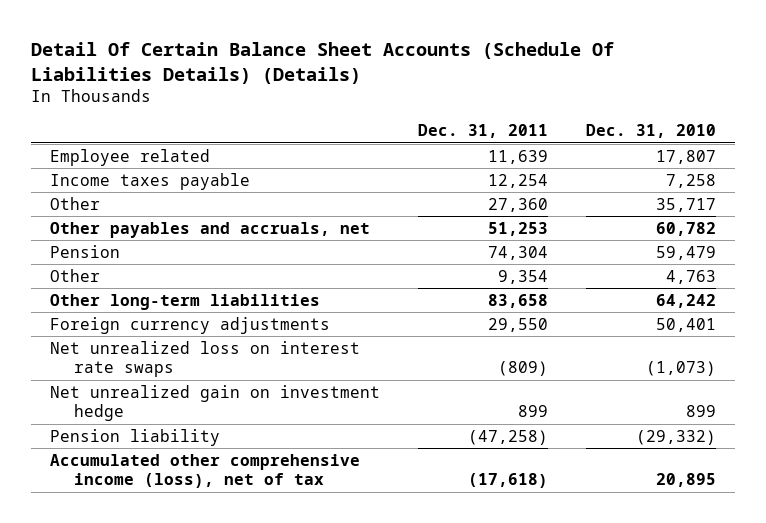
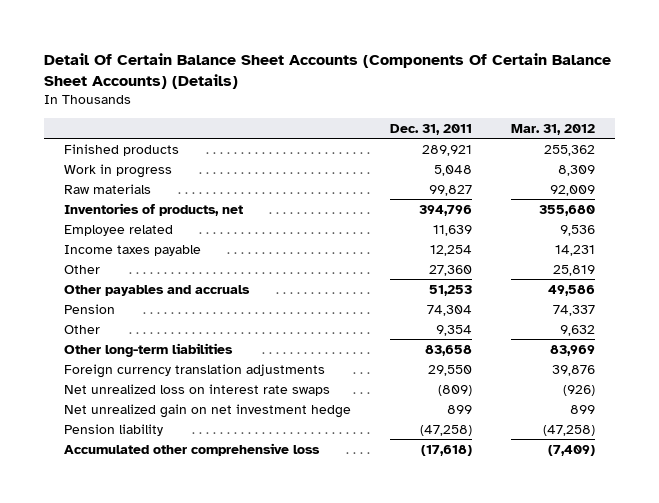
[31,41,615,84] Detail Of Certain Balance Sheet Accounts (Schedule Of Liabilities Details) (Details) -> [44,53,612,90] Detail Of Certain Balance Sheet Accounts (Components Of Certain Balance Sheet Accounts) (Details)
[586,124,717,139] Dec. 31, 2010 -> none
none -> [511,123,596,135] Mar. 31, 2012
none -> [63,143,179,156] Finished products
none -> [63,163,172,178] Work in progress
none -> [63,183,151,194] Raw materials
none -> [63,202,243,216] Inventories of products, net
[50,221,371,238] Other payables and accruals, net -> [63,284,250,296] Other payables and accruals
[50,316,331,334] Foreign currency adjustments -> [63,363,325,378] Foreign currency translation adjustments
[50,384,381,422] Net unrealized gain on investment hedge -> [63,403,351,418] Net unrealized gain on net investment hedge
[50,453,361,489] Accumulated other comprehensive income (loss), net of tax -> [63,442,320,456] Accumulated other comprehensive loss

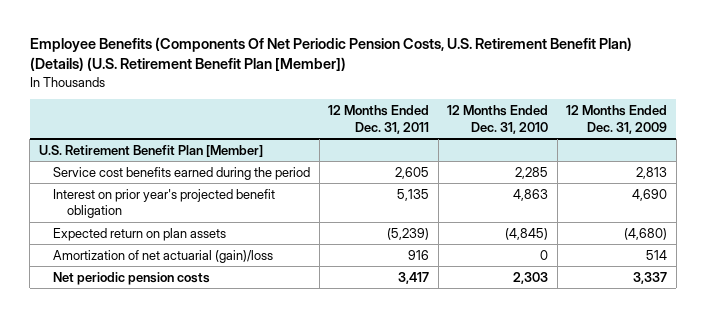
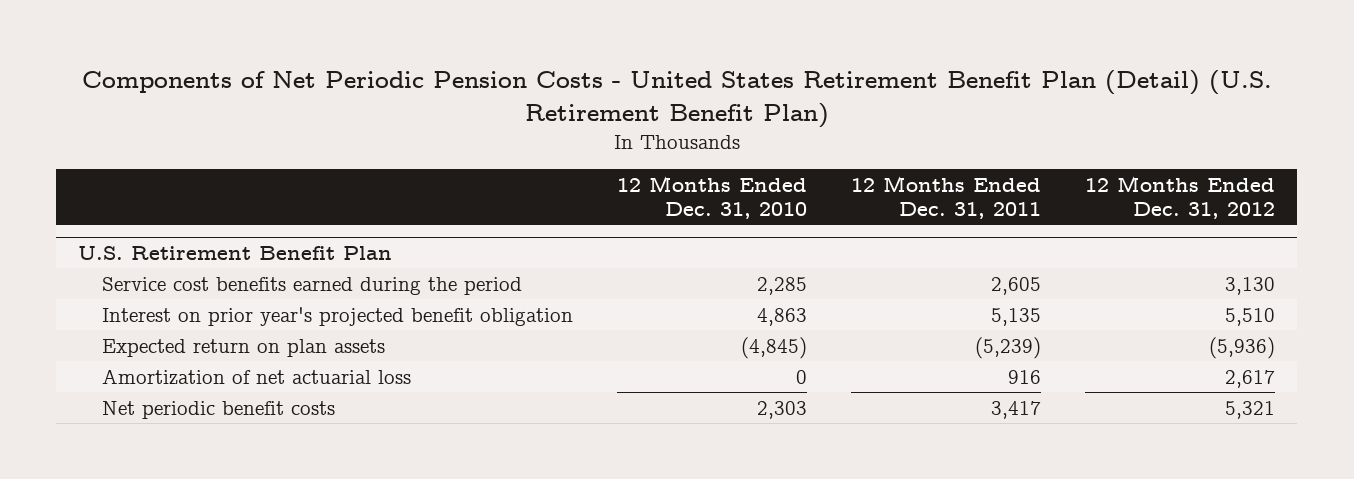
[29,37,632,72] Employee Benefits (Components Of Net Periodic Pension Costs, U.S. Retirement Benefit Plan) (Details) (U.S. Retirement Benefit Plan [Member]) -> [81,70,1272,128] Components of Net Periodic Pension Costs - United States Retirement Benefit Plan (Detail) (U.S. Retirement Benefit Plan)
[566,105,668,134] 12 Months Ended Dec. 31, 2009 -> none
none -> [1085,175,1276,220] 12 Months Ended Dec. 31, 2012
[38,144,263,157] U.S. Retirement Benefit Plan [Member] -> [78,245,393,260] U.S. Retirement Benefit Plan
[52,249,273,263] Amortization of net actuarial (gain)/loss -> [102,368,412,385] Amortization of net actuarial loss
[52,271,210,285] Net periodic pension costs -> [102,400,336,419] Net periodic benefit costs

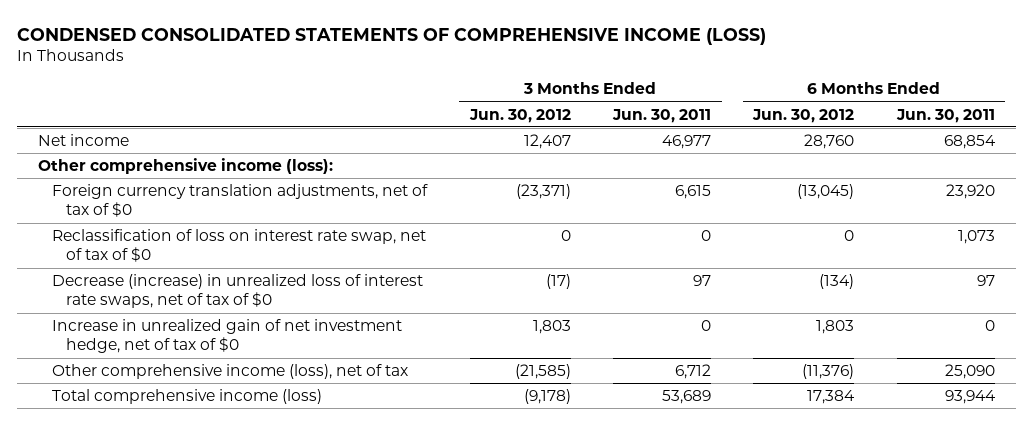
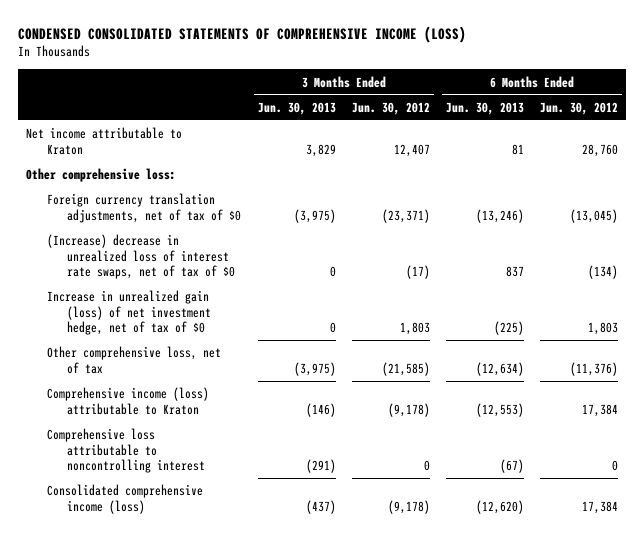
[611,108,711,123] Jun. 30, 2011 -> none
[895,108,995,123] Jun. 30, 2011 -> none
none -> [257,101,336,115] Jun. 30, 2013
none -> [445,101,524,115] Jun. 30, 2013
[38,133,130,146] Net income -> [26,127,183,155] Net income attributable to Kraton
[38,157,334,174] Other comprehensive income (loss): -> [26,168,177,183] Other comprehensive loss:
[52,228,427,263] Reclassification of loss on interest rate swap, net of tax of $0 -> none
[52,273,424,309] Decrease (increase) in unrealized loss of interest rate swaps, net of tax of $0 -> [46,234,236,280] (Increase) decrease in unrealized loss of interest rate swaps, net of tax of $0
[52,318,403,354] Increase in unrealized gain of net investment hedge, net of tax of $0 -> [46,290,212,336] Increase in unrealized gain (loss) of net investment hedge, net of tax of $0
[52,363,409,379] Other comprehensive income (loss), net of tax -> [46,346,221,374] Other comprehensive loss, net of tax
none -> [46,387,209,415] Comprehensive income (loss) attributable to Kraton
none -> [46,428,206,474] Comprehensive loss attributable to noncontrolling interest
[52,388,323,404] Total comprehensive income (loss) -> [46,484,203,514] Consolidated comprehensive income (loss)

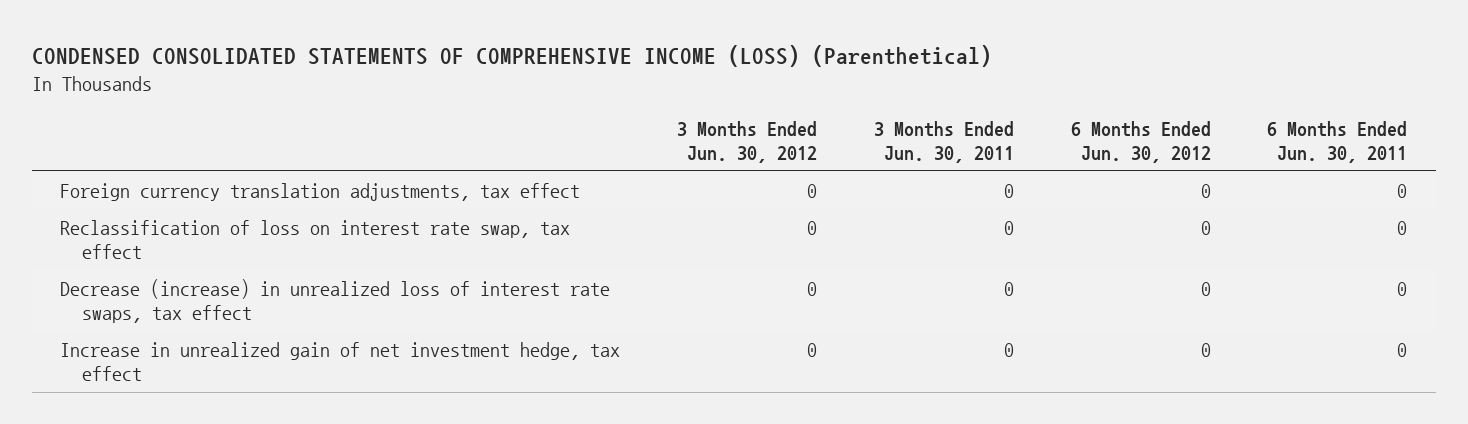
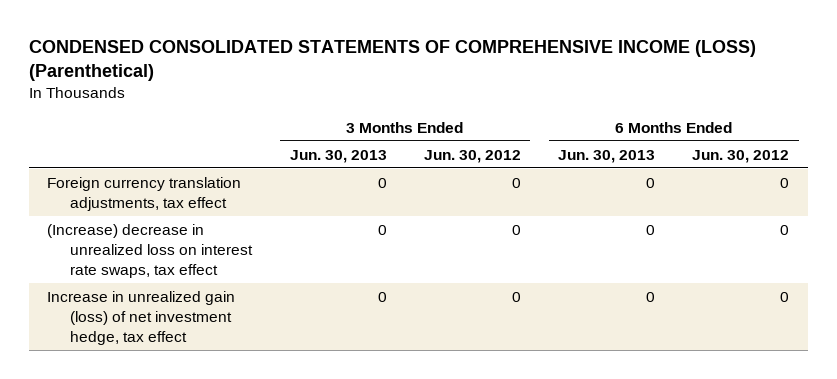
[873,121,1014,164] 3 Months Ended Jun. 30, 2011 -> none
[1267,121,1408,164] 6 Months Ended Jun. 30, 2011 -> none
none -> [289,149,387,163] Jun. 30, 2013
none -> [558,149,656,163] Jun. 30, 2013
[60,219,571,259] Reclassification of loss on interest rate swap, tax effect -> none
[60,278,611,323] Decrease (increase) in unrealized loss of interest rate swaps, tax effect -> [47,223,254,278] (Increase) decrease in unrealized loss on interest rate swaps, tax effect
[60,341,621,381] Increase in unrealized gain of net investment hedge, tax effect -> [47,290,236,345] Increase in unrealized gain (loss) of net investment hedge, tax effect

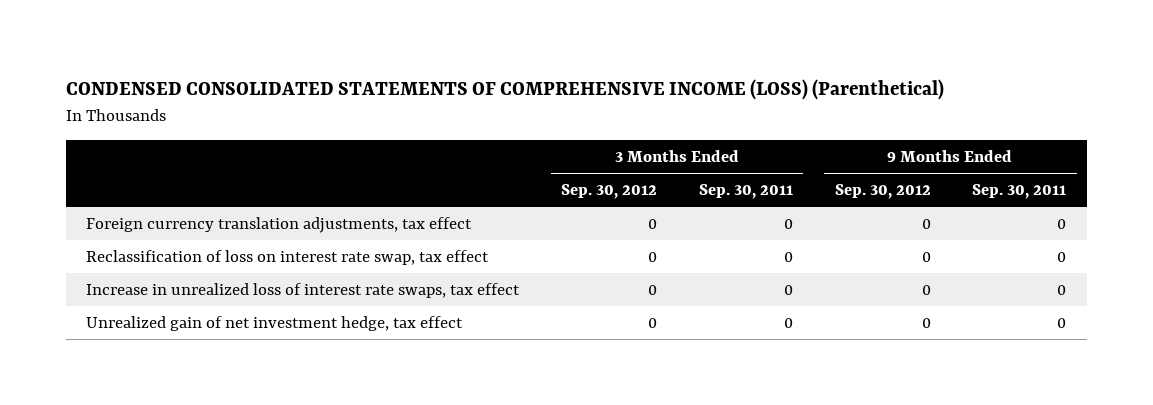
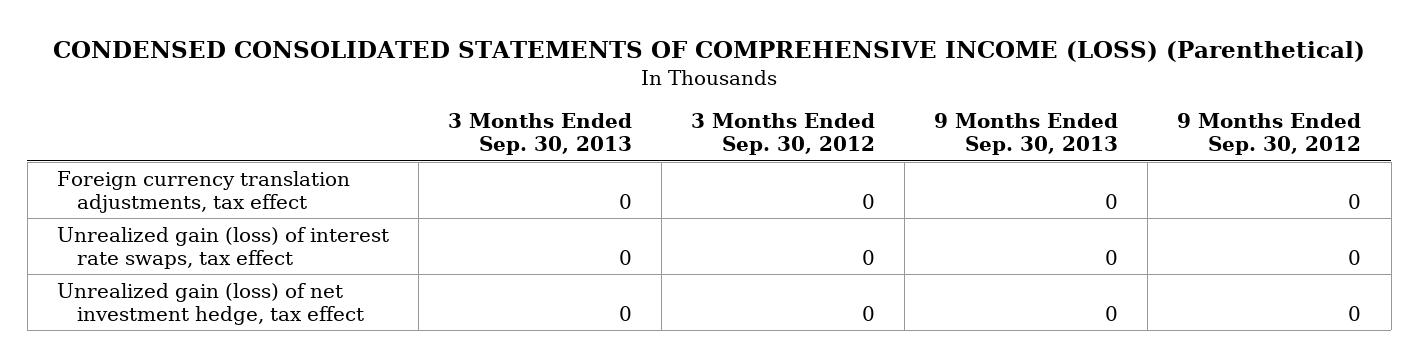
[698,184,793,200] Sep. 30, 2011 -> none
[972,184,1067,200] Sep. 30, 2011 -> none
none -> [447,113,632,156] 3 Months Ended Sep. 30, 2013
none -> [934,113,1119,156] 9 Months Ended Sep. 30, 2013
[86,250,490,266] Reclassification of loss on interest rate swap, tax effect -> none
[86,283,521,299] Increase in unrealized loss of interest rate swaps, tax effect -> [56,226,389,269] Unrealized gain (loss) of interest rate swaps, tax effect
[86,316,464,332] Unrealized gain of net investment hedge, tax effect -> [56,282,364,325] Unrealized gain (loss) of net investment hedge, tax effect

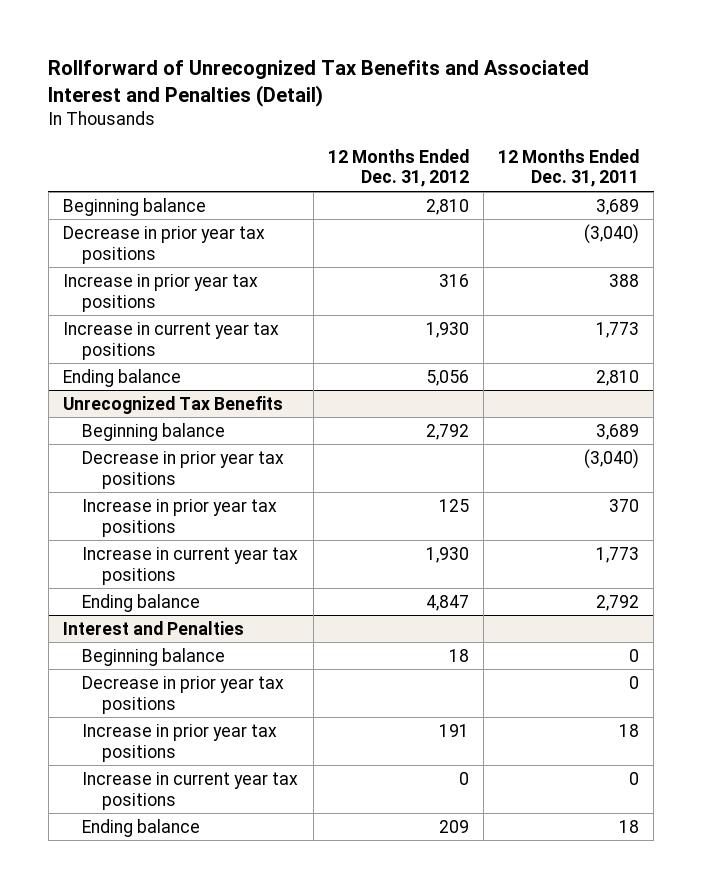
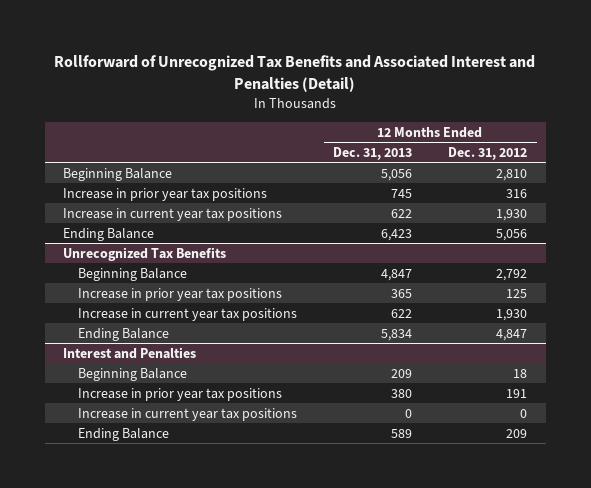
[498,148,640,188] 12 Months Ended Dec. 31, 2011 -> none
none -> [333,146,413,160] Dec. 31, 2013
[63,225,266,264] Decrease in prior year tax positions -> none
[63,197,207,216] Beginning balance -> [63,167,173,181] Beginning Balance
[63,368,182,387] Ending balance -> [63,227,155,241] Ending Balance
[82,450,285,489] Decrease in prior year tax positions -> none
[82,422,226,441] Beginning balance -> [78,267,188,281] Beginning Balance
[82,593,201,612] Ending balance -> [78,327,170,341] Ending Balance
[82,675,285,714] Decrease in prior year tax positions -> none
[82,647,226,666] Beginning balance -> [78,367,188,381] Beginning Balance
[82,818,201,837] Ending balance -> [78,427,170,441] Ending Balance

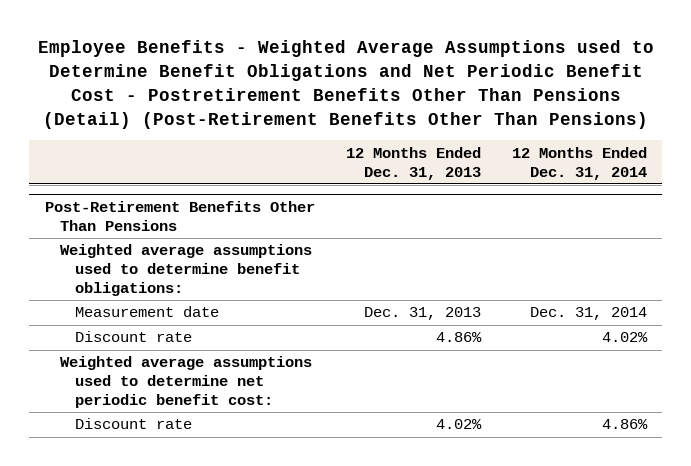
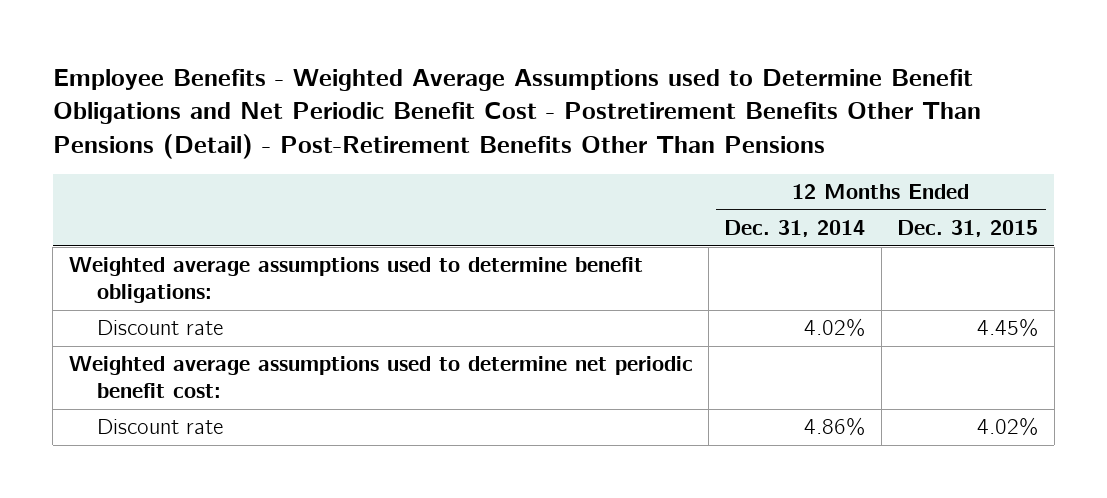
[37,40,654,129] Employee Benefits - Weighted Average Assumptions used to Determine Benefit Obligations and Net Periodic Benefit Cost - Postretirement Benefits Other Than Pensions (Detail) (Post-Retirement Benefits Other Than Pensions) -> [52,68,981,159] Employee Benefits - Weighted Average Assumptions used to Determine Benefit Obligations and Net Periodic Benefit Cost - Postretirement Benefits Other Than Pensions (Detail) - Post-Retirement Benefits Other Than Pensions
[345,146,481,180] 12 Months Ended Dec. 31, 2013 -> none
none -> [897,220,1039,238] Dec. 31, 2015
[44,200,315,231] Post-Retirement Benefits Other Than Pensions -> none
[74,306,219,318] Measurement date -> none

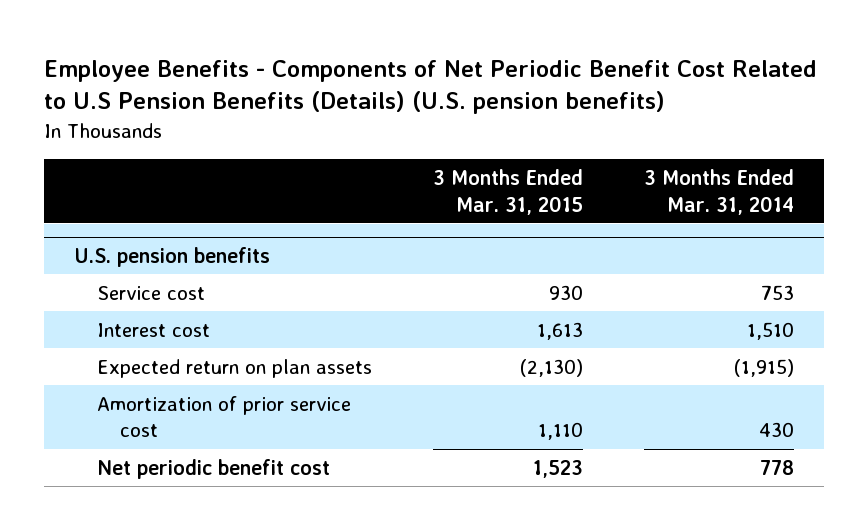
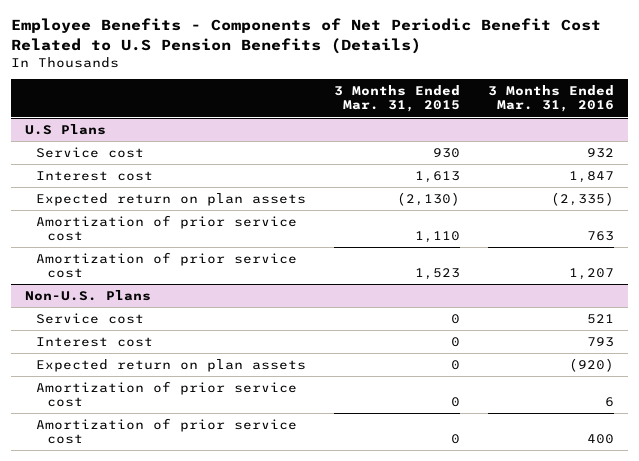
[43,59,817,115] Employee Benefits - Components of Net Periodic Benefit Cost Related to U.S Pension Benefits (Details) (U.S. pension benefits) -> [10,18,601,54] Employee Benefits - Components of Net Periodic Benefit Cost Related to U.S Pension Benefits (Details)
[643,169,794,215] 3 Months Ended Mar. 31, 2014 -> none
none -> [487,84,614,113] 3 Months Ended Mar. 31, 2016
[73,247,270,268] U.S. pension benefits -> none
none -> [24,123,106,135] U.S Plans
[97,458,331,479] Net periodic benefit cost -> [35,251,297,279] Amortization of prior service cost
none -> [24,289,151,301] Non-U.S. Plans
none -> [35,312,144,324] Service cost
none -> [35,336,153,347] Interest cost
none -> [35,358,306,372] Expected return on plan assets
none -> [35,380,297,408] Amortization of prior service cost
none -> [35,417,297,445] Amortization of prior service cost

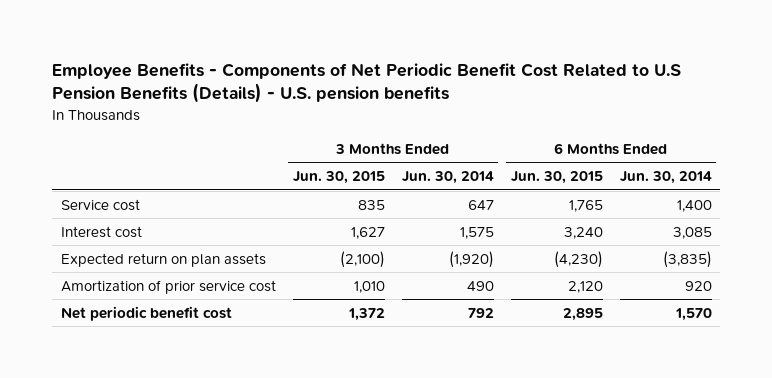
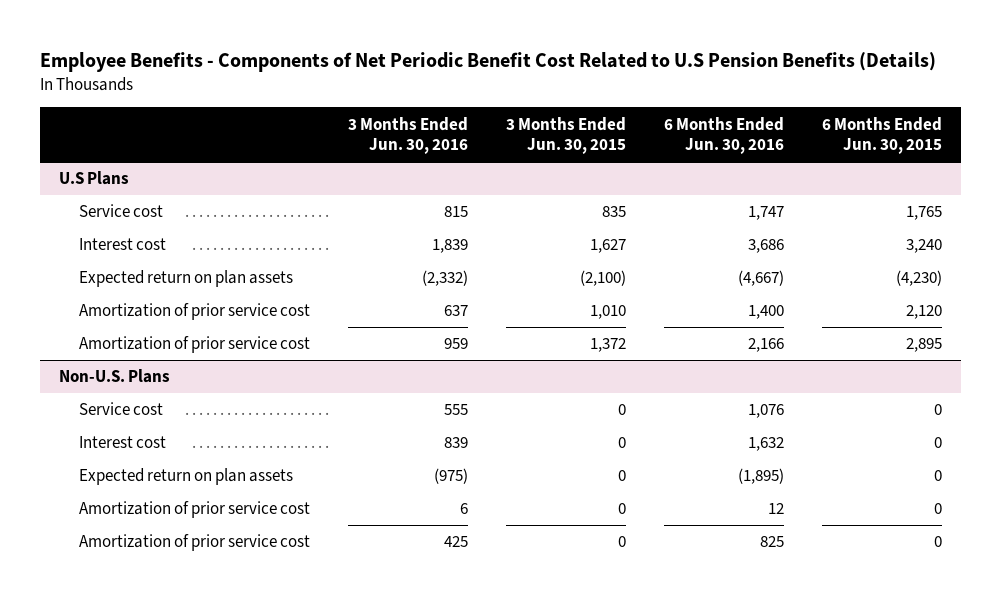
[52,62,682,104] Employee Benefits - Components of Net Periodic Benefit Cost Related to U.S Pension Benefits (Details) - U.S. pension benefits -> [40,52,937,73] Employee Benefits - Components of Net Periodic Benefit Cost Related to U.S Pension Benefits (Details)
[401,171,494,185] Jun. 30, 2014 -> none
[619,171,712,185] Jun. 30, 2014 -> none
none -> [348,116,469,155] 3 Months Ended Jun. 30, 2016
none -> [663,116,784,155] 6 Months Ended Jun. 30, 2016
none -> [59,171,130,186] U.S Plans
[60,305,232,321] Net periodic benefit cost -> [79,336,311,354] Amortization of prior service cost
none -> [59,369,171,384] Non-U.S. Plans
none -> [79,402,164,416] Service cost
none -> [79,436,167,449] Interest cost
none -> [79,468,294,486] Expected return on plan assets
none -> [79,501,311,519] Amortization of prior service cost
none -> [79,534,311,552] Amortization of prior service cost

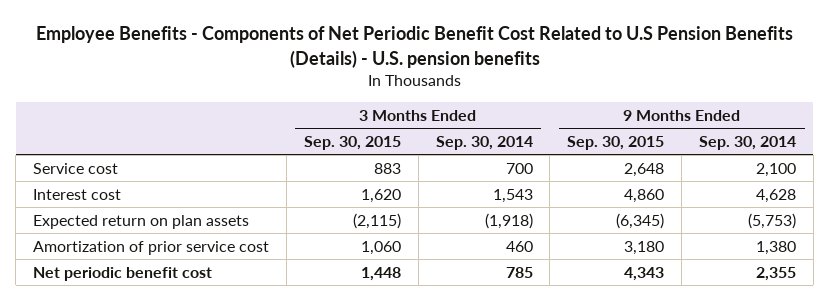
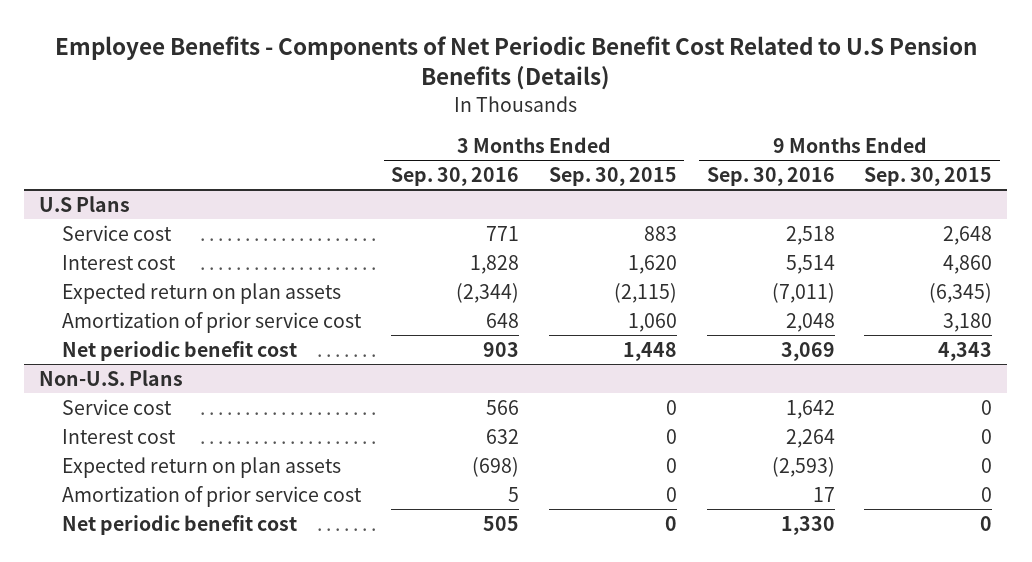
[35,26,793,68] Employee Benefits - Components of Net Periodic Benefit Cost Related to U.S Pension Benefits (Details) - U.S. pension benefits -> [54,35,977,91] Employee Benefits - Components of Net Periodic Benefit Cost Related to U.S Pension Benefits (Details)
[435,135,533,150] Sep. 30, 2014 -> none
[698,135,796,150] Sep. 30, 2014 -> none
none -> [391,166,520,186] Sep. 30, 2016
none -> [706,166,835,186] Sep. 30, 2016
none -> [39,195,131,212] U.S Plans
none -> [39,369,184,386] Non-U.S. Plans
none -> [62,398,173,415] Service cost
none -> [62,428,177,444] Interest cost
none -> [62,456,342,478] Expected return on plan assets
none -> [62,485,363,507] Amortization of prior service cost
none -> [62,514,298,535] Net periodic benefit cost

